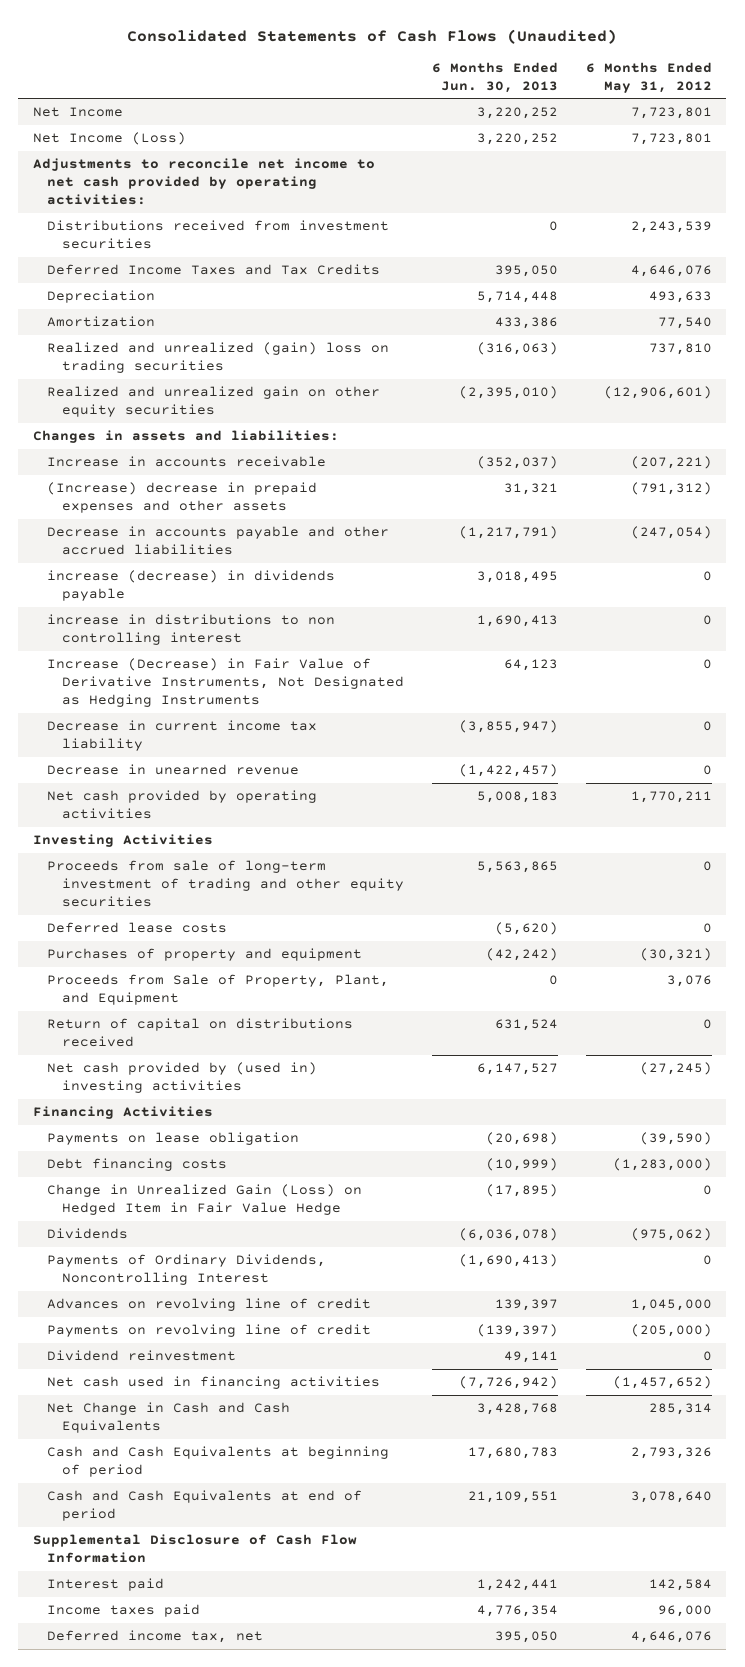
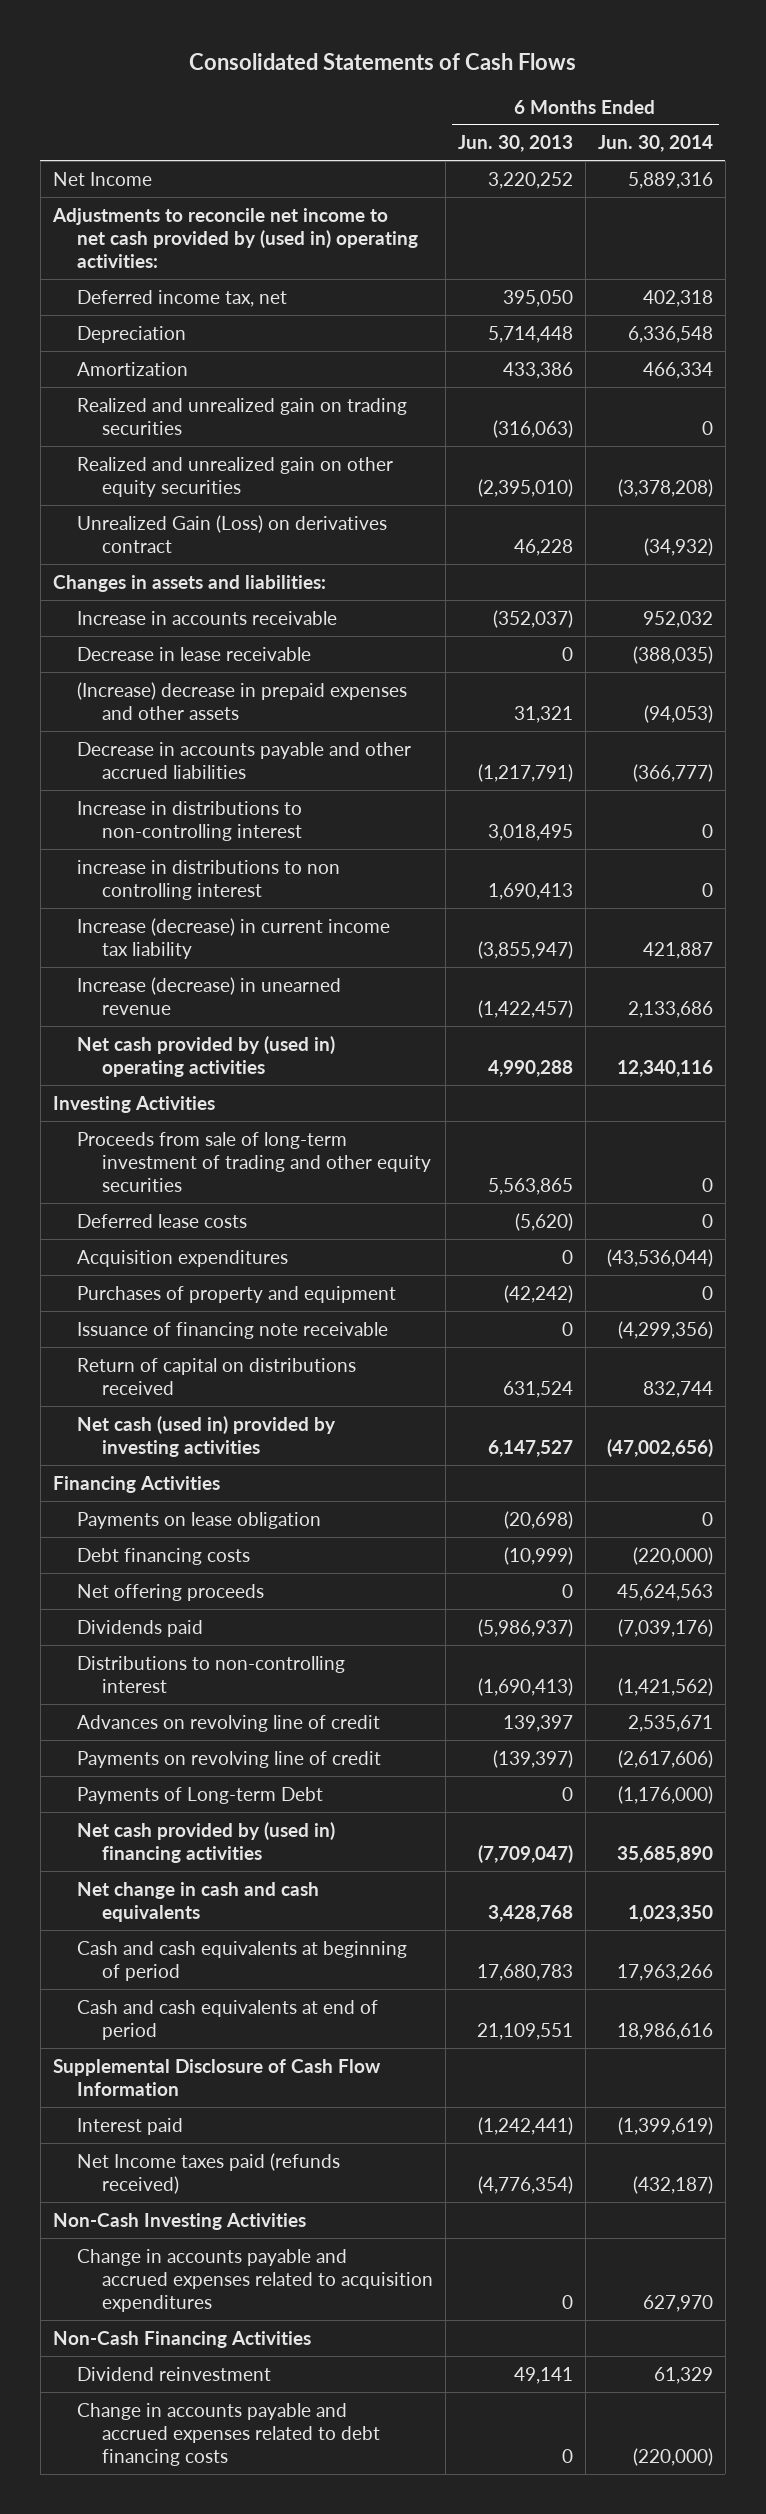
[127,28,618,44] Consolidated Statements of Cash Flows (Unaudited) -> [188,53,576,71] Consolidated Statements of Cash Flows
[586,61,713,93] 6 Months Ended May 31, 2012 -> none
none -> [597,135,713,153] Jun. 30, 2014
[32,131,186,145] Net Income (Loss) -> none
[47,219,390,249] Distributions received from investment securities -> none
[47,263,381,275] Deferred Income Taxes and Tax Credits -> none
[32,157,375,206] Adjustments to reconcile net income to net cash provided by operating activities: -> [51,207,419,269] Adjustments to reconcile net income to net cash provided by (used in) operating activities:
[47,1629,264,1643] Deferred income tax, net -> [77,289,288,307] Deferred income tax, net
[47,341,390,373] Realized and unrealized (gain) loss on trading securities -> [77,397,408,435] Realized and unrealized gain on trading securities
none -> [77,514,388,553] Unrealized Gain (Loss) on derivatives contract
none -> [77,646,312,661] Decrease in lease receivable
[47,569,336,601] increase (decrease) in dividends payable -> [77,800,303,841] Increase in distributions to non-controlling interest
[47,657,404,708] Increase (Decrease) in Fair Value of Derivative Instruments, Not Designated as Hedging Instruments -> none
[47,719,318,751] Decrease in current income tax liability -> [77,917,391,959] Increase (decrease) in current income tax liability
[47,763,300,775] Decrease in unearned revenue -> [77,976,342,1015] Increase (decrease) in unearned revenue
[47,789,318,819] Net cash provided by operating activities -> [77,1035,336,1077] Net cash provided by (used in) operating activities
[476,790,558,803] 5,008,183 -> [487,1059,573,1077] 4,990,288
none -> [77,1249,289,1267] Acquisition expenditures
[47,973,390,1005] Proceeds from Sale of Property, Plant, and Equipment -> none
none -> [77,1321,389,1339] Issuance of financing note receivable
[47,1061,318,1093] Net cash provided by (used in) investing activities -> [77,1415,337,1457] Net cash (used in) provided by investing activities
[47,1183,363,1215] Change in Unrealized Gain (Loss) on Hedged Item in Fair Value Hedge -> none
none -> [77,1583,265,1601] Net offering proceeds
[47,1227,129,1239] Dividends -> [77,1619,204,1637] Dividends paid
[458,1227,558,1241] (6,036,078) -> [477,1618,573,1637] (5,986,937)
[47,1253,327,1285] Payments of Ordinary Dividends, Noncontrolling Interest -> [77,1655,346,1693] Distributions to non-controlling interest
none -> [77,1786,324,1804] Payments of Long-term Debt
[47,1375,381,1389] Net cash used in financing activities -> [77,1821,336,1863] Net cash provided by (used in) financing activities
[458,1375,558,1389] (7,726,942) -> [477,1844,573,1863] (7,709,047)
[47,1401,291,1433] Net Change in Cash and Cash Equivalents -> [77,1881,320,1922] Net change in cash and cash equivalents
[47,1445,390,1477] Cash and Cash Equivalents at beginning of period -> [77,1940,408,1981] Cash and cash equivalents at beginning of period
[47,1489,363,1521] Cash and Cash Equivalents at end of period -> [77,1999,379,2040] Cash and cash equivalents at end of period
[476,1578,558,1591] 1,242,441 -> [477,2116,573,2135] (1,242,441)
[47,1603,201,1617] Income taxes paid -> [77,2152,341,2194] Net Income taxes paid (refunds received)
[476,1604,558,1617] 4,776,354 -> [477,2175,573,2194] (4,776,354)
none -> [52,2212,306,2230] Non-Cash Investing Activities
none -> [77,2248,433,2313] Change in accounts payable and accrued expenses related to acquisition expenditures
none -> [52,2330,311,2348] Non-Cash Financing Activities
[47,1349,237,1361] Dividend reinvestment -> [77,2366,272,2381] Dividend reinvestment
none -> [77,2402,380,2467] Change in accounts payable and accrued expenses related to debt financing costs

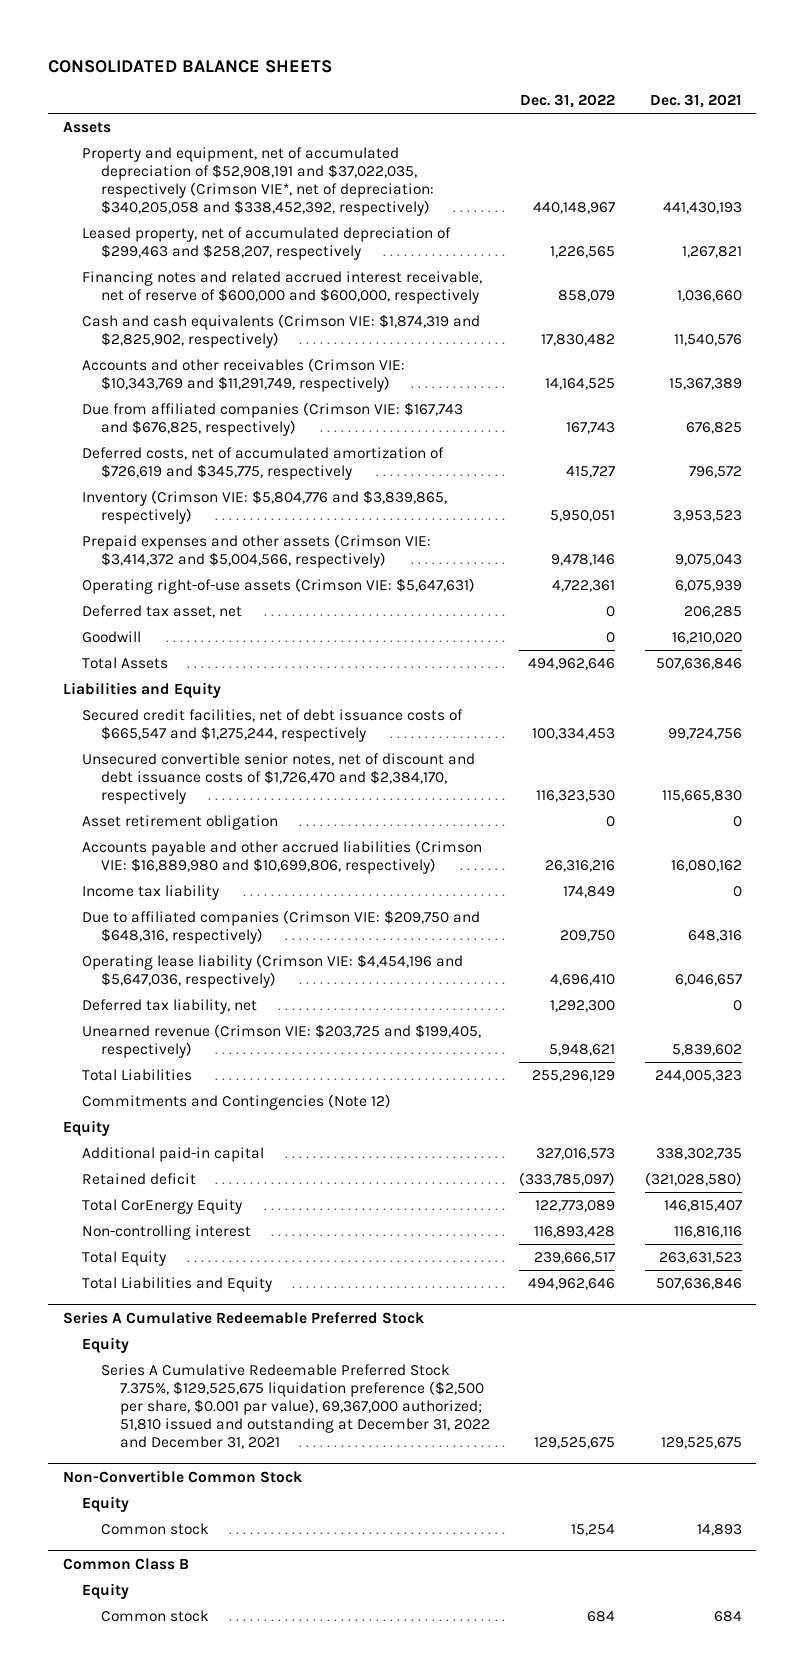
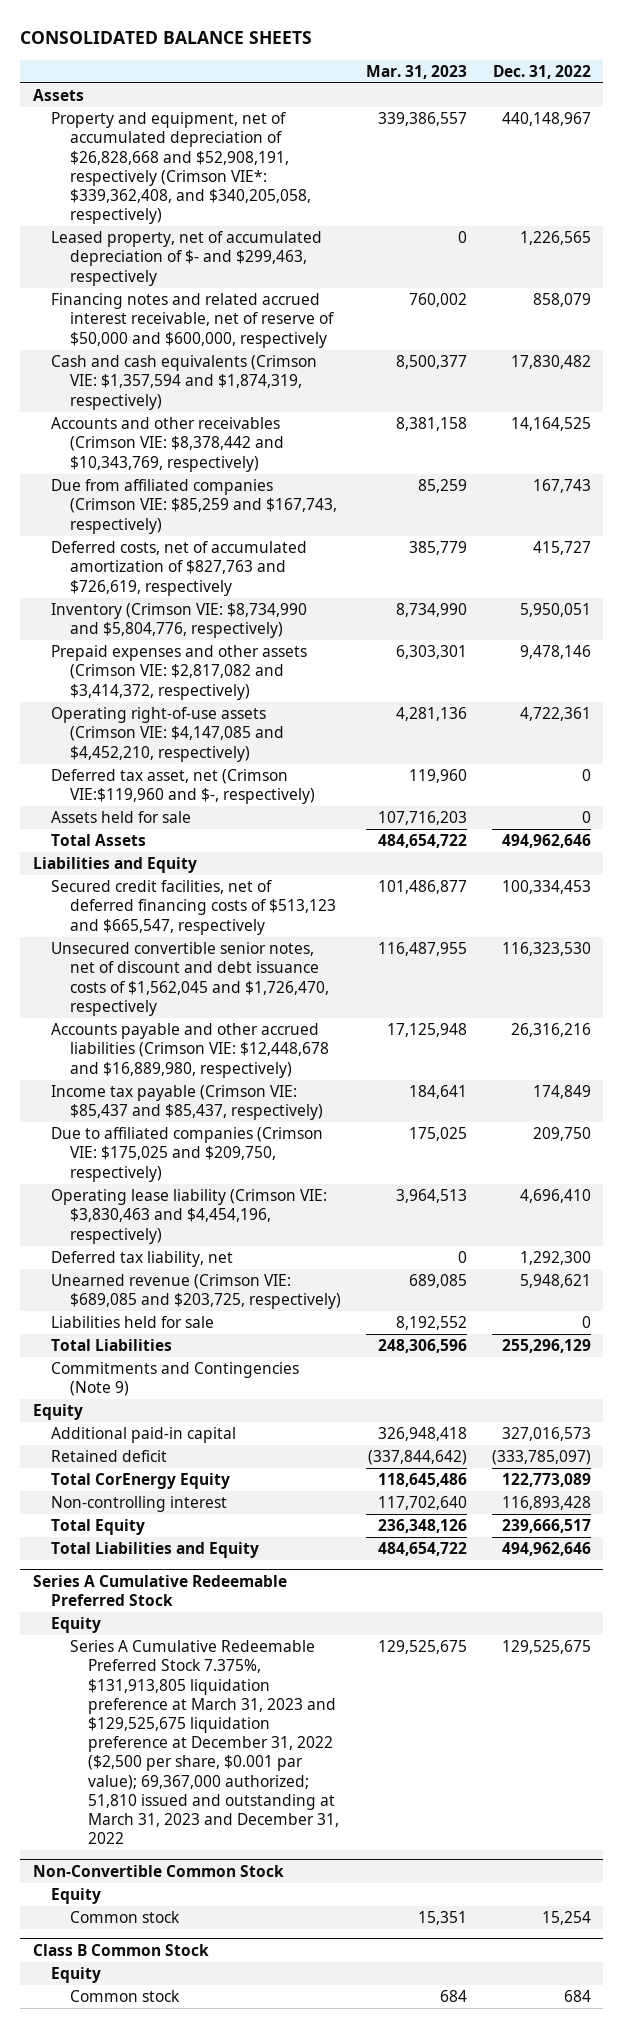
[649,94,742,109] Dec. 31, 2021 -> none
none -> [365,64,467,79] Mar. 31, 2023
[81,630,141,643] Goodwill -> none
[81,146,435,216] Property and equipment, net of accumulated depreciation of $52,908,191 and $37,022,035, respectively (Crimson VIE*, net of depreciation: $340,205,058 and $338,452,392, respectively) -> [51,112,311,225] Property and equipment, net of accumulated depreciation of $26,828,668 and $52,908,191, respectively (Crimson VIE*: $339,362,408, and $340,205,058, respectively)
[81,226,451,260] Leased property, net of accumulated depreciation of $299,463 and $258,207, respectively -> [51,231,323,286] Leased property, net of accumulated depreciation of $- and $299,463, respectively
[81,270,482,304] Financing notes and related accrued interest receivable, net of reserve of $600,000 and $600,000, respectively -> [51,293,334,348] Financing notes and related accrued interest receivable, net of reserve of $50,000 and $600,000, respectively
[81,313,480,348] Cash and cash equivalents (Crimson VIE: $1,874,319 and $2,825,902, respectively) -> [51,355,318,410] Cash and cash equivalents (Crimson VIE: $1,357,594 and $1,874,319, respectively)
[81,357,405,392] Accounts and other receivables (Crimson VIE: $10,343,769 and $11,291,749, respectively) -> [51,417,284,472] Accounts and other receivables (Crimson VIE: $8,378,442 and $10,343,769, respectively)
[81,401,463,436] Due from affiliated companies (Crimson VIE: $167,743 and $676,825, respectively) -> [51,479,337,534] Due from affiliated companies (Crimson VIE: $85,259 and $167,743, respectively)
[81,446,444,480] Deferred costs, net of accumulated amortization of $726,619 and $345,775, respectively -> [51,541,308,596] Deferred costs, net of accumulated amortization of $827,763 and $726,619, respectively
[81,489,447,524] Inventory (Crimson VIE: $5,804,776 and $3,839,865, respectively) -> [51,603,308,639] Inventory (Crimson VIE: $8,734,990 and $5,804,776, respectively)
[81,533,431,568] Prepaid expenses and other assets (Crimson VIE: $3,414,372 and $5,004,566, respectively) -> [51,645,308,700] Prepaid expenses and other assets (Crimson VIE: $2,817,082 and $3,414,372, respectively)
[81,577,475,594] Operating right-of-use assets (Crimson VIE: $5,647,631) -> [51,707,284,762] Operating right-of-use assets (Crimson VIE: $4,147,085 and $4,452,210, respectively)
[81,604,242,618] Deferred tax asset, net -> [51,769,315,805] Deferred tax asset, net (Crimson VIE:$119,960 and $-, respectively)
none -> [51,811,192,824] Assets held for sale
[81,814,278,830] Asset retirement obligation -> none
[81,708,463,742] Secured credit facilities, net of debt issuance costs of $665,547 and $1,275,244, respectively -> [51,880,336,935] Secured credit facilities, net of deferred financing costs of $513,123 and $665,547, respectively
[81,752,475,804] Unsecured convertible senior notes, net of discount and debt issuance costs of $1,726,470 and $2,384,170, respectively -> [51,942,329,1016] Unsecured convertible senior notes, net of discount and debt issuance costs of $1,562,045 and $1,726,470, respectively
[81,839,482,874] Accounts payable and other accrued liabilities (Crimson VIE: $16,889,980 and $10,699,806, respectively) -> [51,1023,329,1078] Accounts payable and other accrued liabilities (Crimson VIE: $12,448,678 and $16,889,980, respectively)
[81,884,219,900] Income tax liability -> [51,1085,323,1121] Income tax payable (Crimson VIE: $85,437 and $85,437, respectively)
[81,909,480,944] Due to affiliated companies (Crimson VIE: $209,750 and $648,316, respectively) -> [51,1127,324,1182] Due to affiliated companies (Crimson VIE: $175,025 and $209,750, respectively)
[81,953,463,988] Operating lease liability (Crimson VIE: $4,454,196 and $5,647,036, respectively) -> [51,1189,328,1244] Operating lease liability (Crimson VIE: $3,830,463 and $4,454,196, respectively)
[81,1023,481,1058] Unearned revenue (Crimson VIE: $203,725 and $199,405, respectively) -> [51,1274,341,1310] Unearned revenue (Crimson VIE: $689,085 and $203,725, respectively)
none -> [51,1316,215,1329] Liabilities held for sale
[81,1093,391,1110] Commitments and Contingencies (Note 12) -> [51,1362,300,1397] Commitments and Contingencies (Note 9)
[101,1363,491,1449] Series A Cumulative Redeemable Preferred Stock 7.375%, $129,525,675 liquidation preference ($2,500 per share, $0.001 par value), 69,367,000 authorized; 51,810 issued and outstanding at December 31, 2022 and December 31, 2021 -> [69,1640,340,1845] Series A Cumulative Redeemable Preferred Stock 7.375%, $131,913,805 liquidation preference at March 31, 2023 and $129,525,675 liquidation preference at December 31, 2022 ($2,500 per share, $0.001 par value); 69,367,000 authorized; 51,810 issued and outstanding at March 31, 2023 and December 31, 2022
[62,1557,189,1570] Common Class B -> [32,1943,209,1956] Class B Common Stock

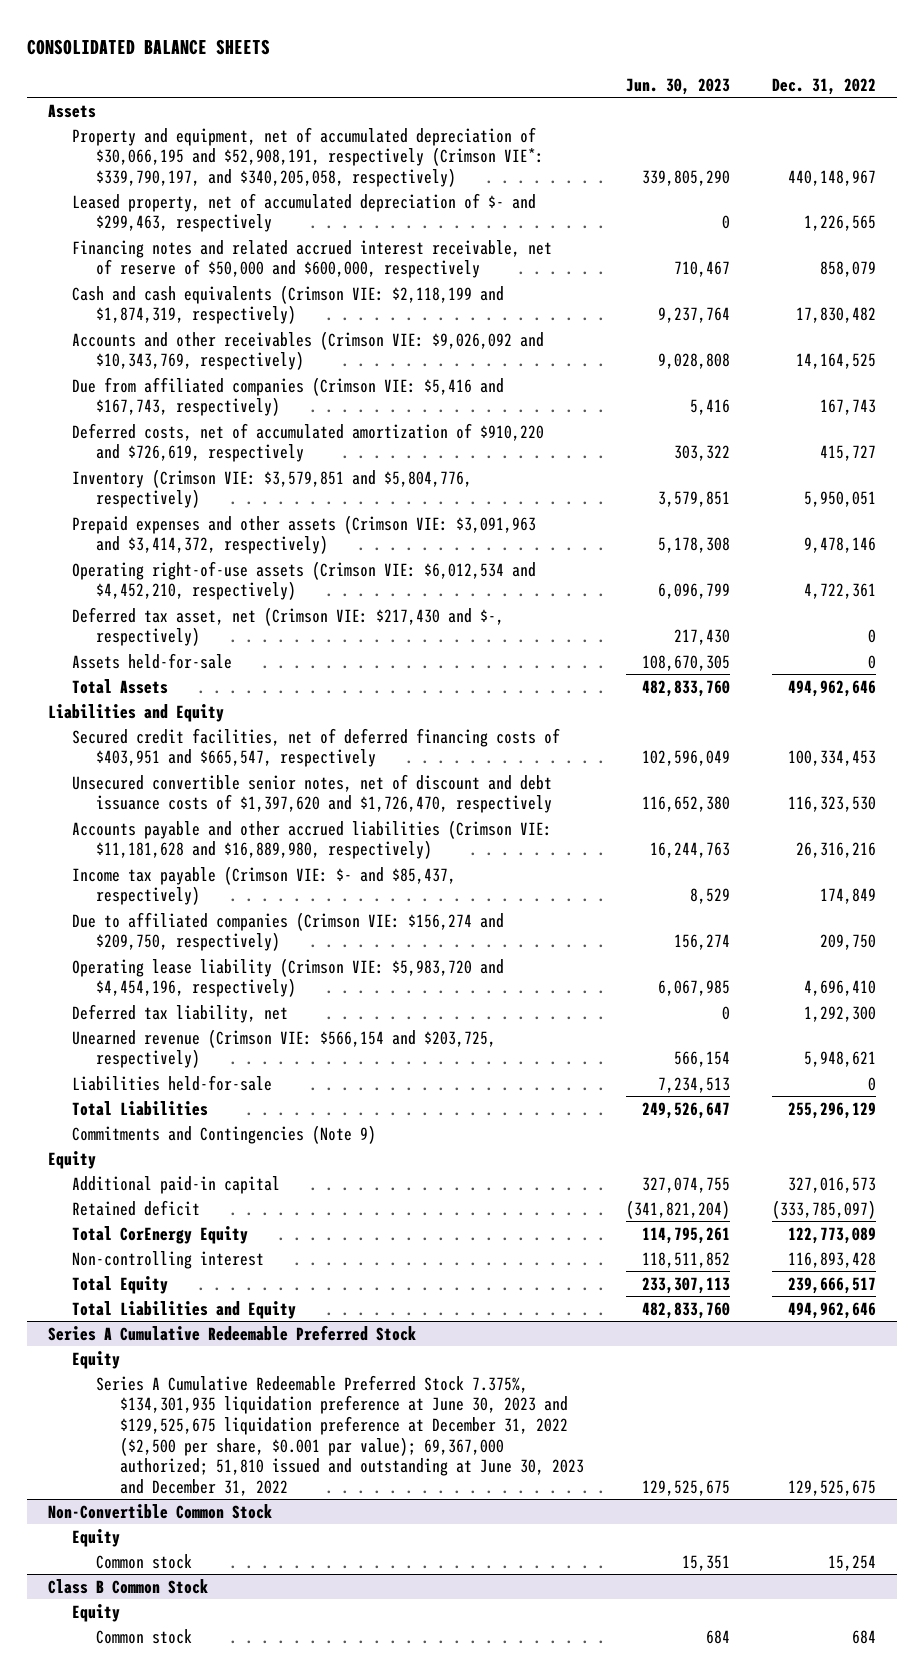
[365,64,467,79] Mar. 31, 2023 -> none
none -> [626,77,731,95] Jun. 30, 2023
[51,112,311,225] Property and equipment, net of accumulated depreciation of $26,828,668 and $52,908,191, respectively (Crimson VIE*: $339,362,408, and $340,205,058, respectively) -> [72,126,545,187] Property and equipment, net of accumulated depreciation of $30,066,195 and $52,908,191, respectively (Crimson VIE*: $339,790,197, and $340,205,058, respectively)
[51,355,318,410] Cash and cash equivalents (Crimson VIE: $1,357,594 and $1,874,319, respectively) -> [72,284,505,325] Cash and cash equivalents (Crimson VIE: $2,118,199 and $1,874,319, respectively)
[51,417,284,472] Accounts and other receivables (Crimson VIE: $8,378,442 and $10,343,769, respectively) -> [72,330,545,371] Accounts and other receivables (Crimson VIE: $9,026,092 and $10,343,769, respectively)
[51,479,337,534] Due from affiliated companies (Crimson VIE: $85,259 and $167,743, respectively) -> [72,376,505,417] Due from affiliated companies (Crimson VIE: $5,416 and $167,743, respectively)
[51,541,308,596] Deferred costs, net of accumulated amortization of $827,763 and $726,619, respectively -> [72,422,545,463] Deferred costs, net of accumulated amortization of $910,220 and $726,619, respectively
[51,603,308,639] Inventory (Crimson VIE: $8,734,990 and $5,804,776, respectively) -> [72,468,473,509] Inventory (Crimson VIE: $3,579,851 and $5,804,776, respectively)
[51,645,308,700] Prepaid expenses and other assets (Crimson VIE: $2,817,082 and $3,414,372, respectively) -> [72,514,537,555] Prepaid expenses and other assets (Crimson VIE: $3,091,963 and $3,414,372, respectively)
[51,707,284,762] Operating right-of-use assets (Crimson VIE: $4,147,085 and $4,452,210, respectively) -> [72,560,537,601] Operating right-of-use assets (Crimson VIE: $6,012,534 and $4,452,210, respectively)
[51,769,315,805] Deferred tax asset, net (Crimson VIE:$119,960 and $-, respectively) -> [72,606,505,647] Deferred tax asset, net (Crimson VIE: $217,430 and $-, respectively)
[51,811,192,824] Assets held for sale -> [72,652,233,669] Assets held-for-sale
[51,880,336,935] Secured credit facilities, net of deferred financing costs of $513,123 and $665,547, respectively -> [72,727,561,768] Secured credit facilities, net of deferred financing costs of $403,951 and $665,547, respectively
[51,942,329,1016] Unsecured convertible senior notes, net of discount and debt issuance costs of $1,562,045 and $1,726,470, respectively -> [72,773,553,814] Unsecured convertible senior notes, net of discount and debt issuance costs of $1,397,620 and $1,726,470, respectively
[51,1023,329,1078] Accounts payable and other accrued liabilities (Crimson VIE: $12,448,678 and $16,889,980, respectively) -> [72,819,553,860] Accounts payable and other accrued liabilities (Crimson VIE: $11,181,628 and $16,889,980, respectively)
[51,1085,323,1121] Income tax payable (Crimson VIE: $85,437 and $85,437, respectively) -> [72,865,457,906] Income tax payable (Crimson VIE: $- and $85,437, respectively)
[51,1127,324,1182] Due to affiliated companies (Crimson VIE: $175,025 and $209,750, respectively) -> [72,911,505,952] Due to affiliated companies (Crimson VIE: $156,274 and $209,750, respectively)
[51,1189,328,1244] Operating lease liability (Crimson VIE: $3,830,463 and $4,454,196, respectively) -> [72,957,505,998] Operating lease liability (Crimson VIE: $5,983,720 and $4,454,196, respectively)
[51,1274,341,1310] Unearned revenue (Crimson VIE: $689,085 and $203,725, respectively) -> [72,1028,497,1069] Unearned revenue (Crimson VIE: $566,154 and $203,725, respectively)
[51,1316,215,1329] Liabilities held for sale -> [72,1074,273,1091] Liabilities held-for-sale
[69,1640,340,1845] Series A Cumulative Redeemable Preferred Stock 7.375%, $131,913,805 liquidation preference at March 31, 2023 and $129,525,675 liquidation preference at December 31, 2022 ($2,500 per share, $0.001 par value); 69,367,000 authorized; 51,810 issued and outstanding at March 31, 2023 and December 31, 2022 -> [96,1374,585,1497] Series A Cumulative Redeemable Preferred Stock 7.375%, $134,301,935 liquidation preference at June 30, 2023 and $129,525,675 liquidation preference at December 31, 2022 ($2,500 per share, $0.001 par value); 69,367,000 authorized; 51,810 issued and outstanding at June 30, 2023 and December 31, 2022

